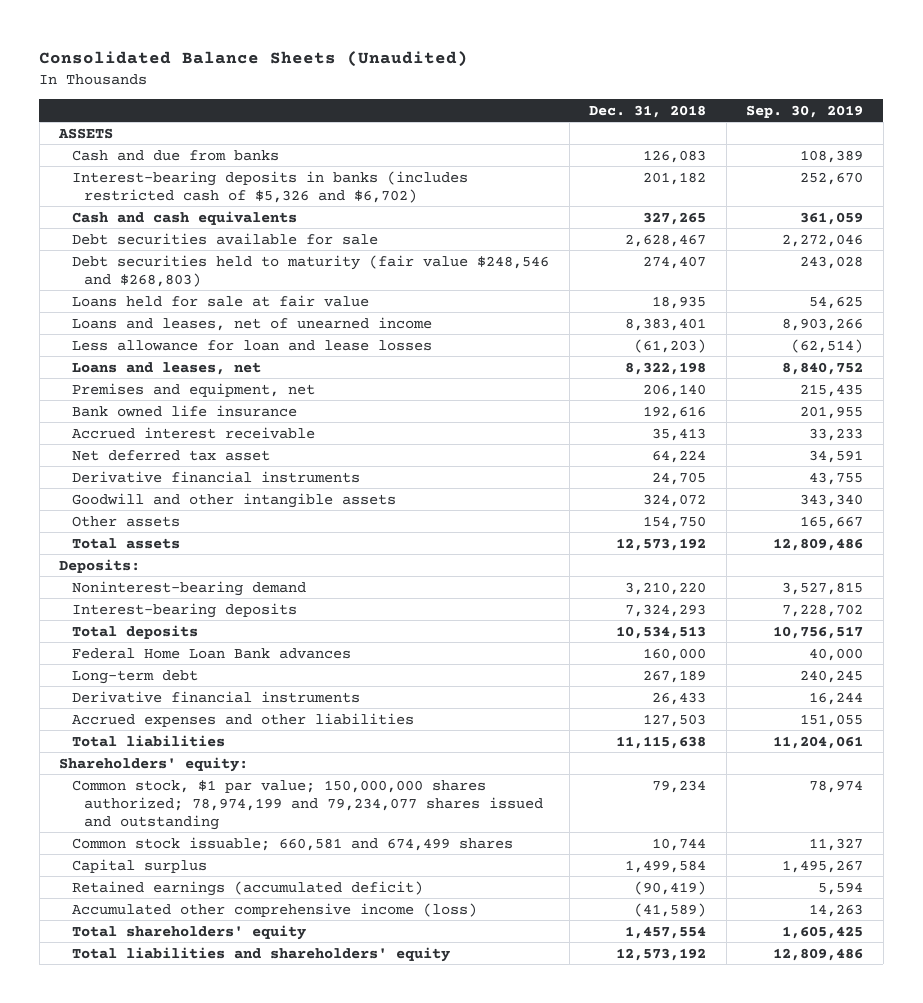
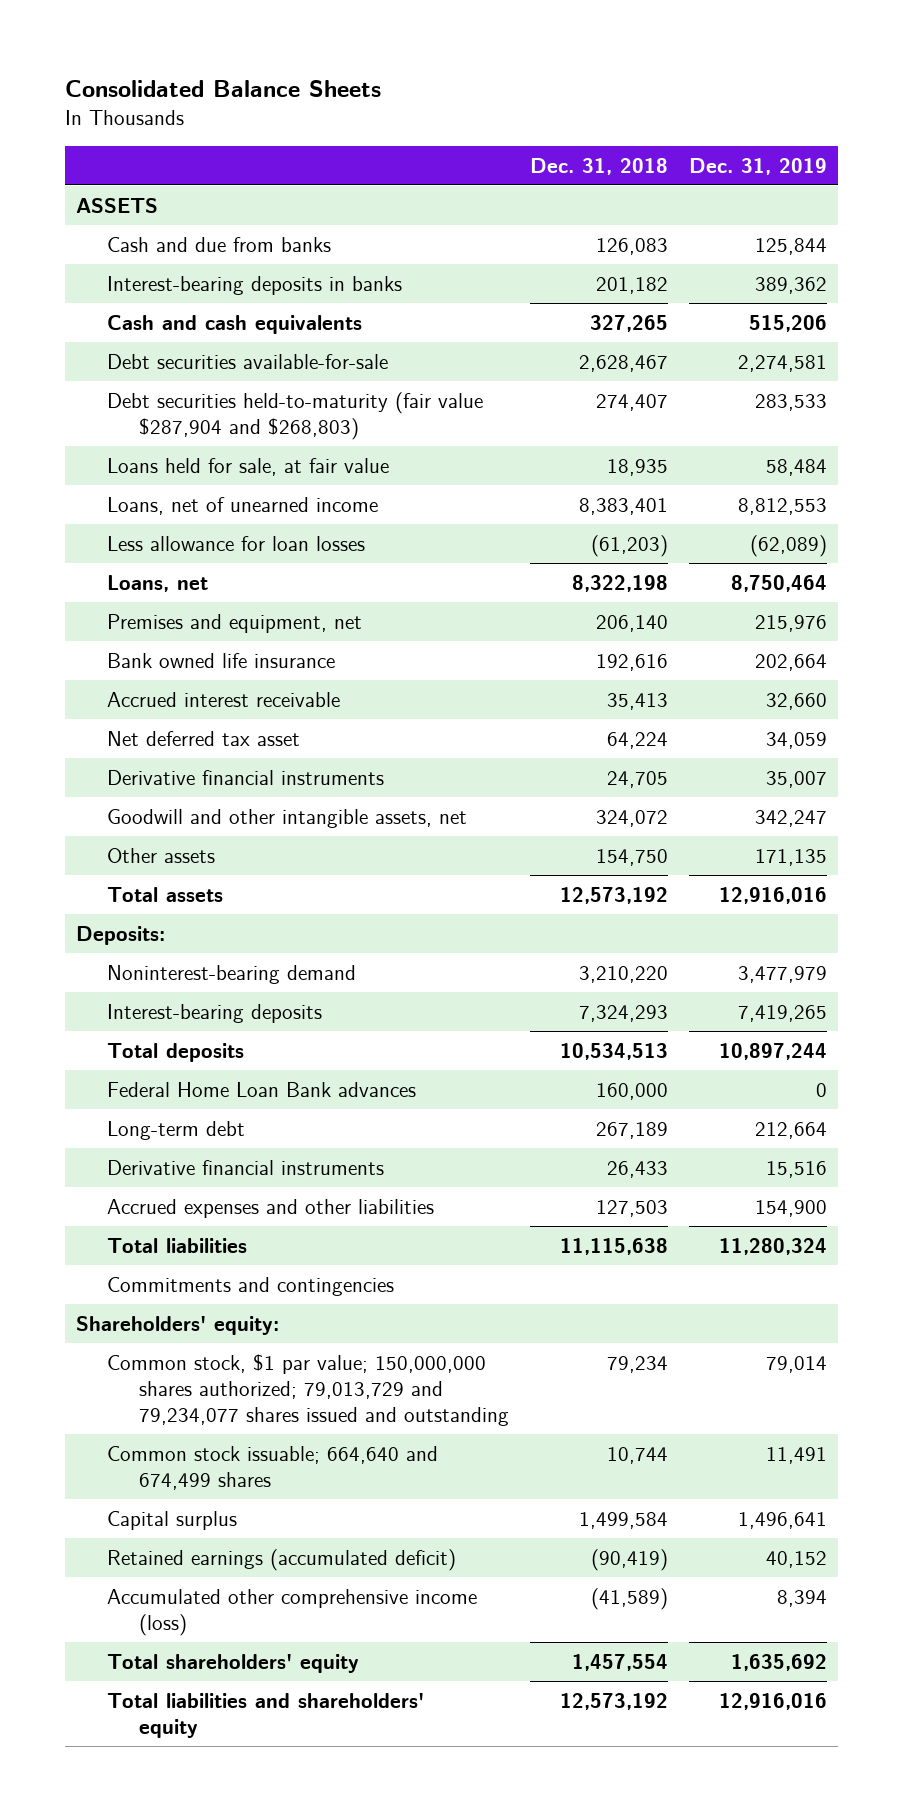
[39,51,469,68] Consolidated Balance Sheets (Unaudited) -> [65,80,382,98] Consolidated Balance Sheets
[746,104,864,118] Sep. 30, 2019 -> none
none -> [689,157,828,175] Dec. 31, 2019
[71,170,468,203] Interest-bearing deposits in banks (includes restricted cash of $5,326 and $6,702) -> [107,275,403,295] Interest-bearing deposits in banks
[71,232,378,245] Debt securities available for sale -> [107,353,389,369] Debt securities available-for-sale
[71,254,549,287] Debt securities held to maturity (fair value $248,546 and $268,803) -> [107,391,484,440] Debt securities held-to-maturity (fair value $287,904 and $268,803)
[71,294,369,307] Loans held for sale at fair value -> [107,457,390,476] Loans held for sale, at fair value
[71,316,432,331] Loans and leases, net of unearned income -> [107,496,379,515] Loans, net of unearned income
[71,339,432,351] Less allowance for loan and lease losses -> [107,535,366,551] Less allowance for loan losses
[71,361,261,375] Loans and leases, net -> [107,574,209,592] Loans, net
[71,492,396,508] Goodwill and other intangible assets -> [107,808,468,828] Goodwill and other intangible assets, net
none -> [107,1276,395,1296] Commitments and contingencies
[71,779,544,830] Common stock, $1 par value; 150,000,000 shares authorized; 78,974,199 and 79,234,077 shares issued and outstanding -> [107,1353,509,1426] Common stock, $1 par value; 150,000,000 shares authorized; 79,013,729 and 79,234,077 shares issued and outstanding
[71,836,513,851] Common stock issuable; 660,581 and 674,499 shares -> [107,1445,439,1490] Common stock issuable; 664,640 and 674,499 shares

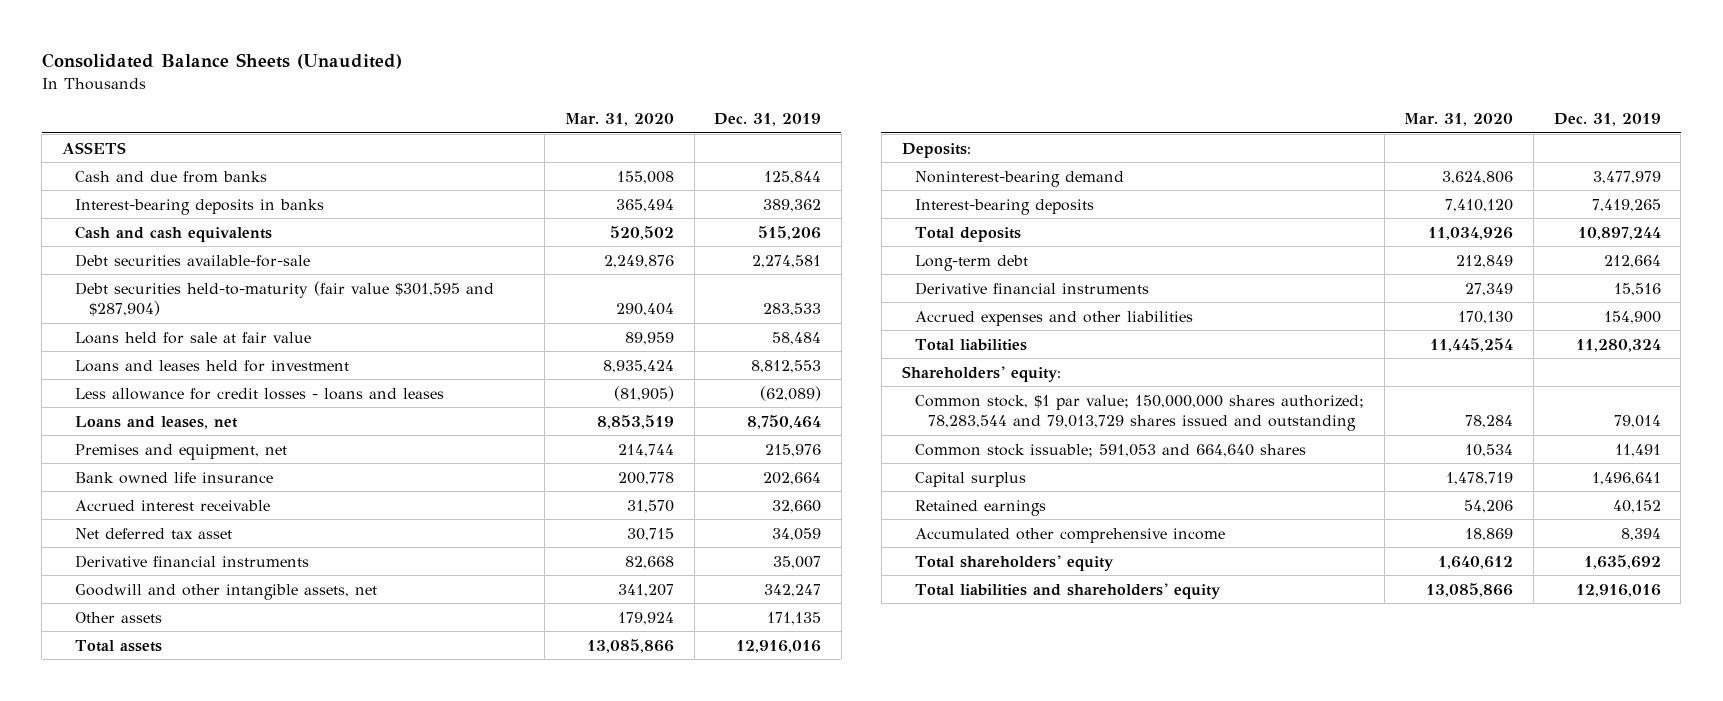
[65,80,382,98] Consolidated Balance Sheets -> [41,52,402,69] Consolidated Balance Sheets (Unaudited)
[529,157,668,175] Dec. 31, 2018 -> none
none -> [564,113,674,127] Mar. 31, 2020
[107,391,484,440] Debt securities held-to-maturity (fair value $287,904 and $268,803) -> [75,280,495,317] Debt securities held-to-maturity (fair value $301,595 and $287,904)
[107,457,390,476] Loans held for sale, at fair value -> [75,331,312,344] Loans held for sale at fair value
[107,496,379,515] Loans, net of unearned income -> [75,359,350,372] Loans and leases held for investment
[107,535,366,551] Less allowance for loan losses -> [75,387,445,400] Less allowance for credit losses - loans and leases
[107,574,209,592] Loans, net -> [75,415,239,429] Loans and leases, net
[107,1081,417,1097] Federal Home Loan Bank advances -> none
[107,1276,395,1296] Commitments and contingencies -> none
[107,1353,509,1426] Common stock, $1 par value; 150,000,000 shares authorized; 79,013,729 and 79,234,077 shares issued and outstanding -> [914,394,1364,432] Common stock, $1 par value; 150,000,000 shares authorized; 78,283,544 and 79,013,729 shares issued and outstanding
[107,1445,439,1490] Common stock issuable; 664,640 and 674,499 shares -> [914,443,1306,457] Common stock issuable; 591,053 and 664,640 shares
[107,1548,457,1571] Retained earnings (accumulated deficit) -> [914,499,1046,516] Retained earnings
[107,1588,478,1636] Accumulated other comprehensive income (loss) -> [914,527,1225,543] Accumulated other comprehensive income

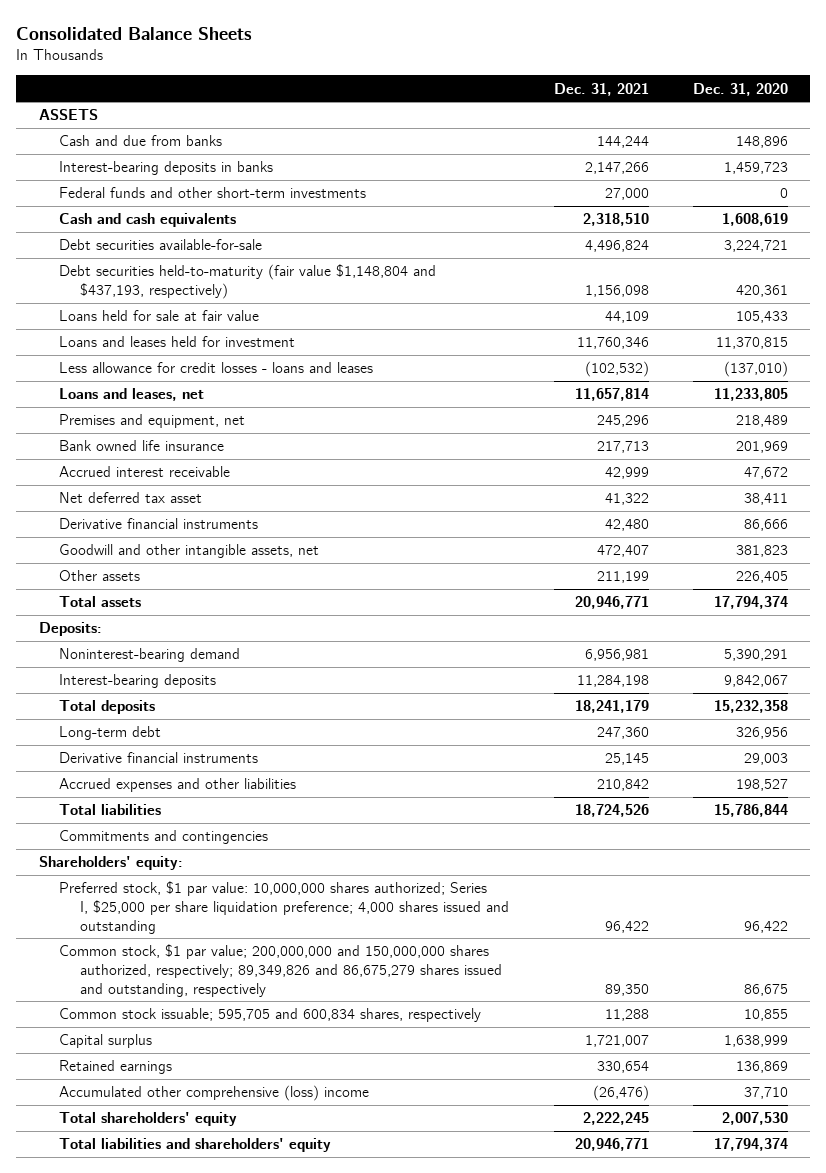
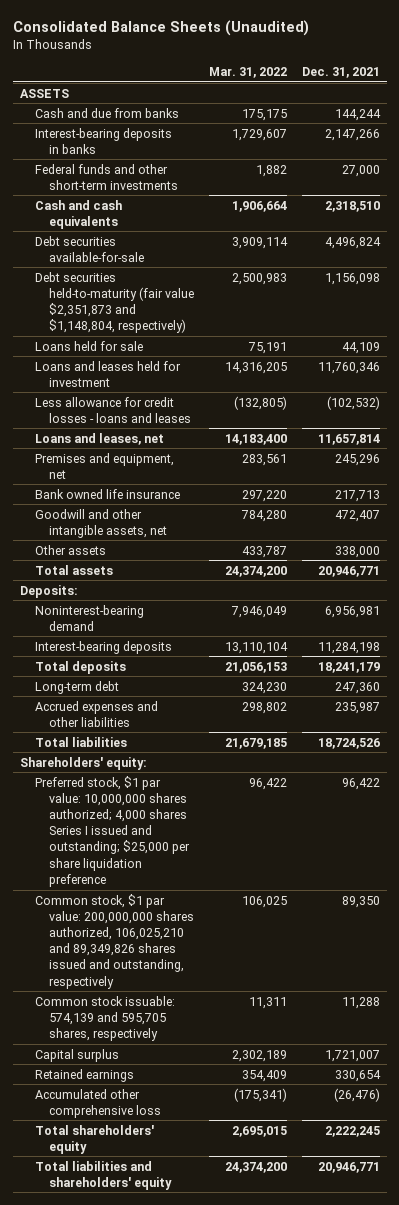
[16,26,253,40] Consolidated Balance Sheets -> [12,20,309,37] Consolidated Balance Sheets (Unaudited)
[692,82,788,96] Dec. 31, 2020 -> none
none -> [208,67,287,79] Mar. 31, 2022
[59,264,437,299] Debt securities held-to-maturity (fair value $1,148,804 and $437,193, respectively) -> [34,271,195,334] Debt securities held-to-maturity (fair value $2,351,873 and $1,148,804, respectively)
[59,310,260,322] Loans held for sale at fair value -> [34,340,143,351] Loans held for sale
[59,466,231,478] Accrued interest receivable -> none
[59,492,203,504] Net deferred tax asset -> none
[59,518,259,530] Derivative financial instruments -> none
[596,571,649,584] 211,199 -> [334,545,380,558] 338,000
[59,752,259,764] Derivative financial instruments -> none
[596,779,649,792] 210,842 -> [334,701,380,714] 235,987
[59,830,269,845] Commitments and contingencies -> none
[59,881,510,934] Preferred stock, $1 par value: 10,000,000 shares authorized; Series I, $25,000 per share liquidation preference; 4,000 shares issued and outstanding -> [34,775,191,887] Preferred stock, $1 par value: 10,000,000 shares authorized; 4,000 shares Series I issued and outstanding; $25,000 per share liquidation preference
[59,944,503,997] Common stock, $1 par value; 200,000,000 and 150,000,000 shares authorized, respectively; 89,349,826 and 86,675,279 shares issued and outstanding, respectively -> [34,893,195,989] Common stock, $1 par value: 200,000,000 shares authorized, 106,025,210 and 89,349,826 shares issued and outstanding, respectively
[59,1008,482,1023] Common stock issuable; 595,705 and 600,834 shares, respectively -> [34,995,175,1042] Common stock issuable: 574,139 and 595,705 shares, respectively
[59,1085,370,1102] Accumulated other comprehensive (loss) income -> [34,1088,162,1118] Accumulated other comprehensive loss

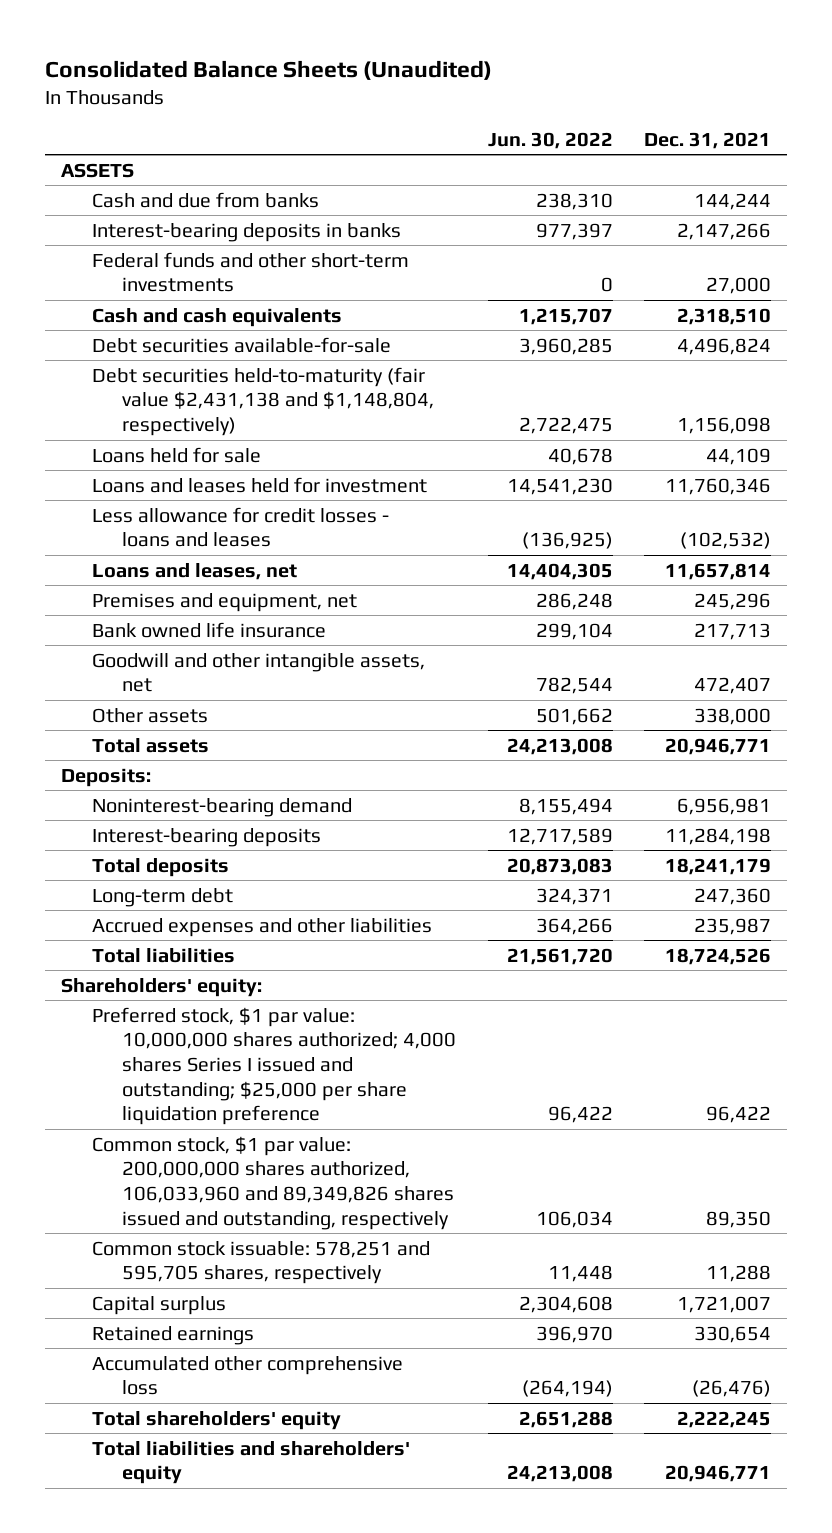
[208,67,287,79] Mar. 31, 2022 -> none
none -> [487,131,613,149] Jun. 30, 2022
[34,271,195,334] Debt securities held-to-maturity (fair value $2,351,873 and $1,148,804, respectively) -> [91,366,435,437] Debt securities held-to-maturity (fair value $2,431,138 and $1,148,804, respectively)
[34,893,195,989] Common stock, $1 par value: 200,000,000 shares authorized, 106,025,210 and 89,349,826 shares issued and outstanding, respectively -> [91,1135,455,1230] Common stock, $1 par value: 200,000,000 shares authorized, 106,033,960 and 89,349,826 shares issued and outstanding, respectively
[34,995,175,1042] Common stock issuable: 574,139 and 595,705 shares, respectively -> [91,1240,430,1285] Common stock issuable: 578,251 and 595,705 shares, respectively

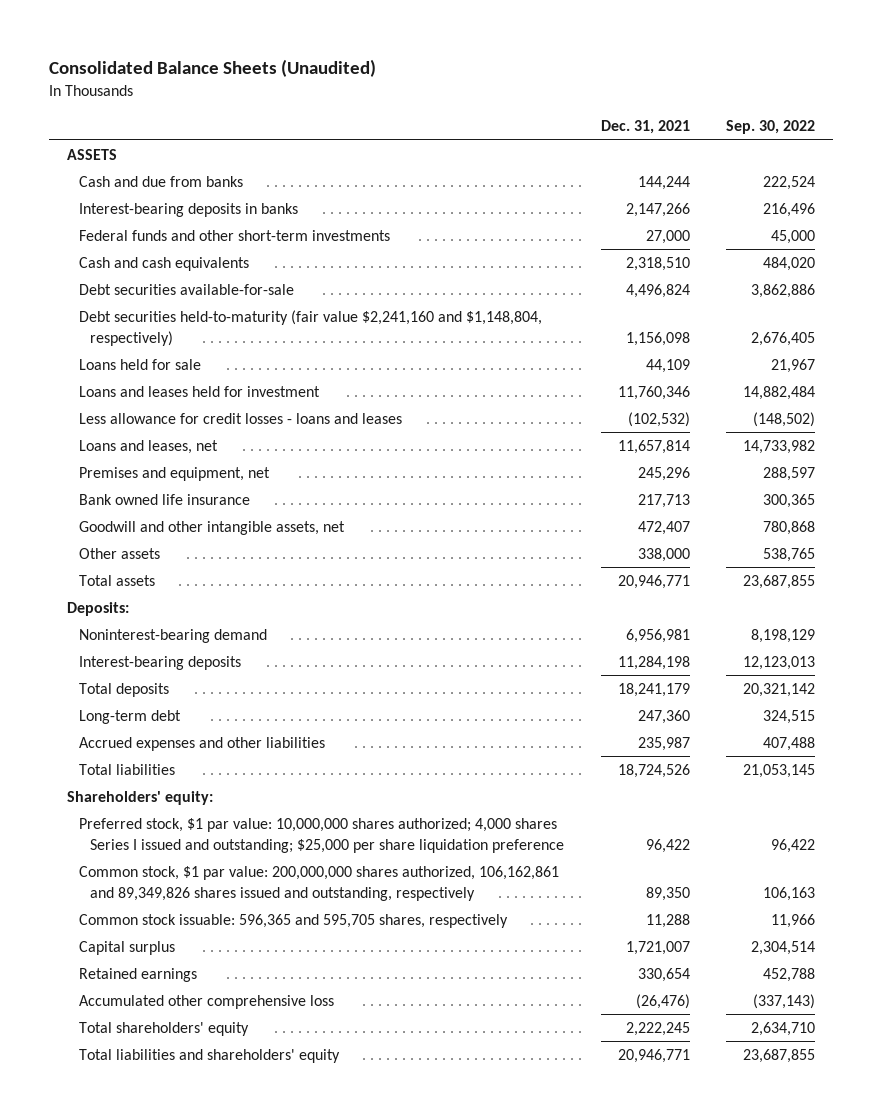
[487,131,613,149] Jun. 30, 2022 -> none
none -> [726,120,816,135] Sep. 30, 2022
[91,366,435,437] Debt securities held-to-maturity (fair value $2,431,138 and $1,148,804, respectively) -> [78,309,542,346] Debt securities held-to-maturity (fair value $2,241,160 and $1,148,804, respectively)
[91,1135,455,1230] Common stock, $1 par value: 200,000,000 shares authorized, 106,033,960 and 89,349,826 shares issued and outstanding, respectively -> [78,865,559,901] Common stock, $1 par value: 200,000,000 shares authorized, 106,162,861 and 89,349,826 shares issued and outstanding, respectively
[91,1240,430,1285] Common stock issuable: 578,251 and 595,705 shares, respectively -> [78,913,508,928] Common stock issuable: 596,365 and 595,705 shares, respectively

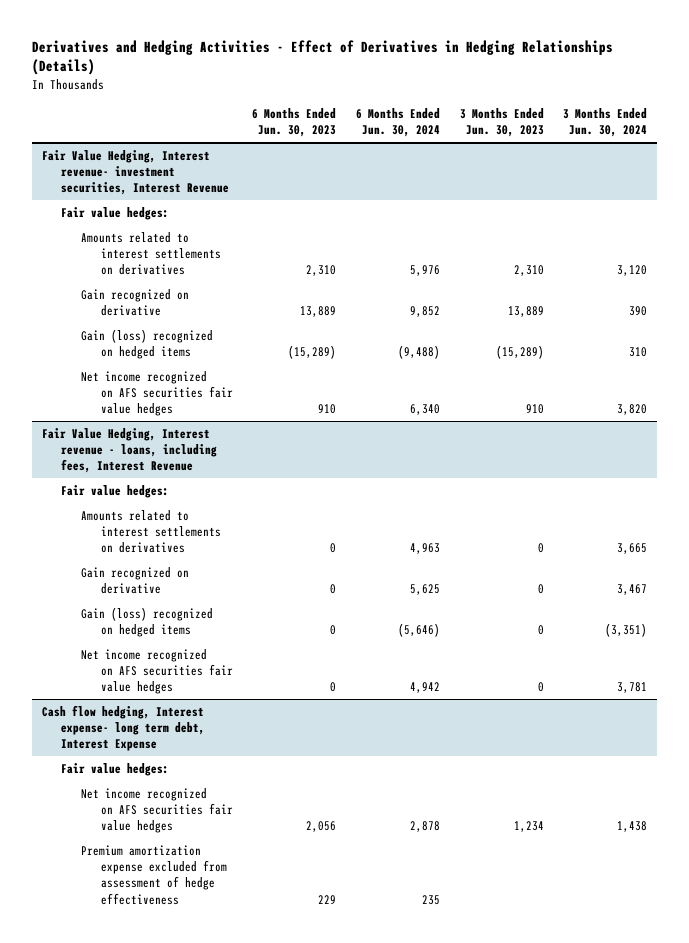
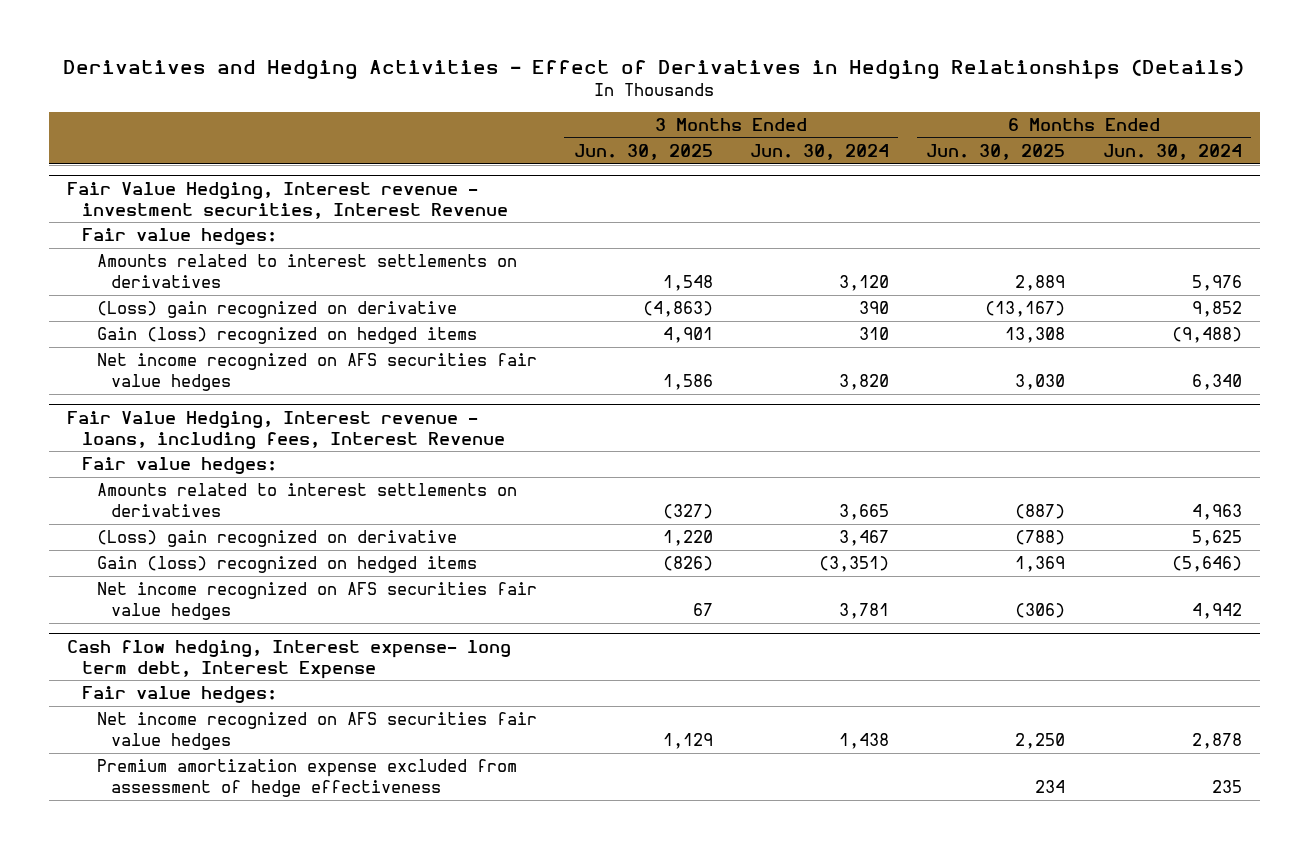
[252,108,337,138] 6 Months Ended Jun. 30, 2023 -> none
[459,108,544,138] 3 Months Ended Jun. 30, 2023 -> none
none -> [573,143,713,160] Jun. 30, 2025
none -> [926,143,1066,160] Jun. 30, 2025
[41,149,230,196] Fair Value Hedging, Interest revenue- investment securities, Interest Revenue -> [67,181,508,219] Fair Value Hedging, Interest revenue - investment securities, Interest Revenue
[81,288,190,317] Gain recognized on derivative -> [96,300,457,318] (Loss) gain recognized on derivative
[81,566,190,595] Gain recognized on derivative -> [96,529,457,547] (Loss) gain recognized on derivative

